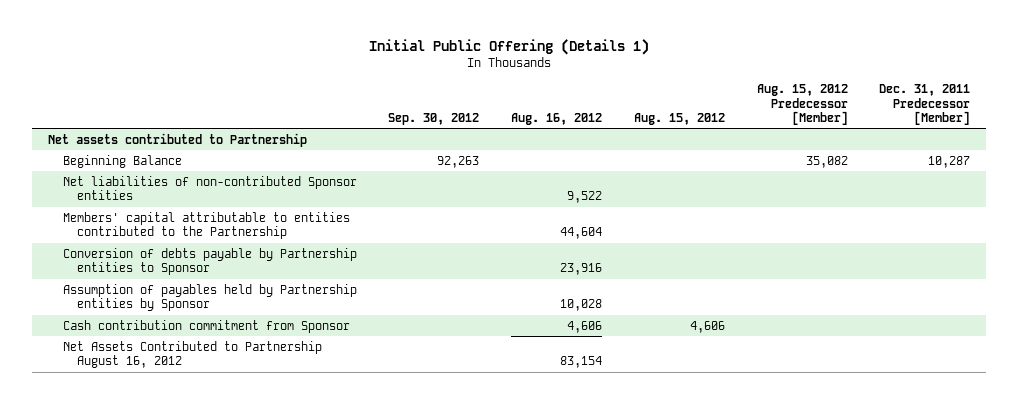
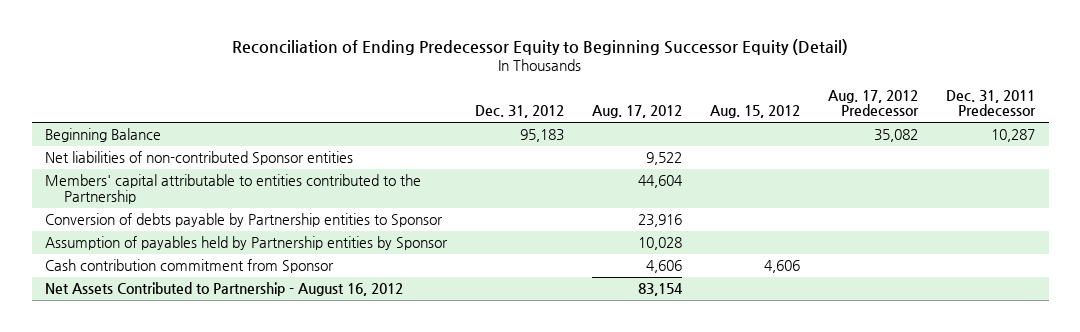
[369,38,650,55] Initial Public Offering (Details 1) -> [232,39,849,56] Reconciliation of Ending Predecessor Equity to Beginning Successor Equity (Detail)
[388,112,480,125] Sep. 30, 2012 -> none
[511,112,603,125] Aug. 16, 2012 -> none
[756,84,848,125] Aug. 15, 2012 Predecessor [Member] -> none
[879,84,971,125] Dec. 31, 2011 Predecessor [Member] -> none
none -> [475,105,565,119] Dec. 31, 2012
none -> [592,105,683,119] Aug. 17, 2012
none -> [827,89,919,117] Aug. 17, 2012 Predecessor
none -> [945,89,1036,117] Dec. 31, 2011 Predecessor
[48,132,308,147] Net assets contributed to Partnership -> none
[62,340,322,369] Net Assets Contributed to Partnership August 16, 2012 -> [45,282,404,297] Net Assets Contributed to Partnership - August 16, 2012

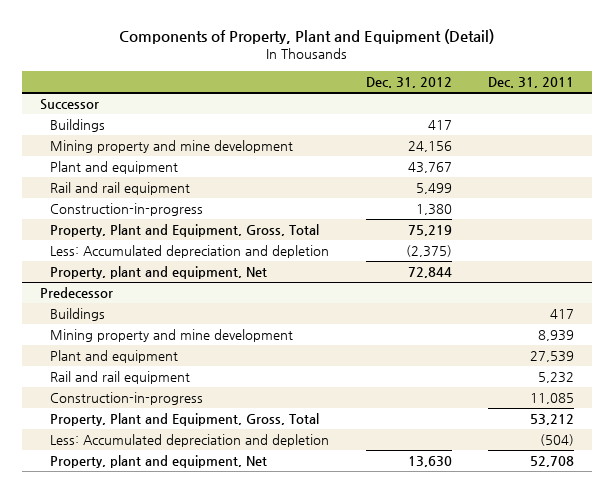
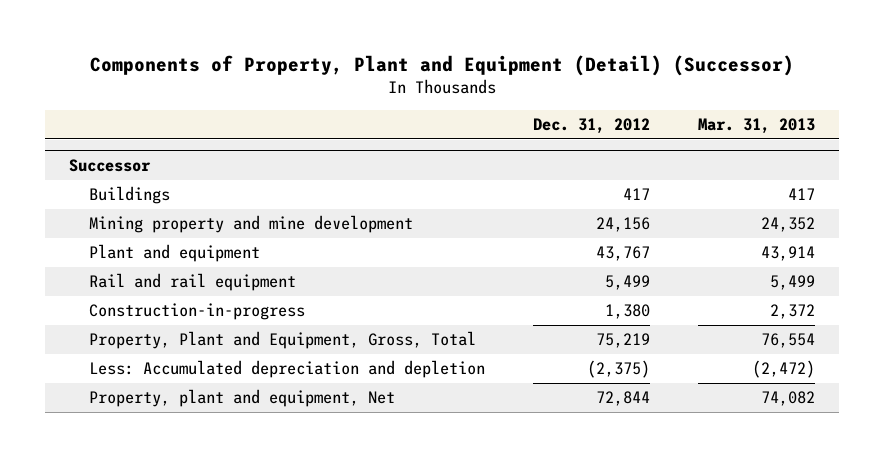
[119,29,495,45] Components of Property, Plant and Equipment (Detail) -> [90,54,795,76] Components of Property, Plant and Equipment (Detail) (Successor)
[488,76,575,88] Dec. 31, 2011 -> none
none -> [697,118,815,135] Mar. 31, 2013
[40,287,114,299] Predecessor -> none
[49,308,105,322] Buildings -> none
[49,329,293,343] Mining property and mine development -> none
[49,350,178,364] Plant and equipment -> none
[49,371,190,385] Rail and rail equipment -> none
[49,392,203,406] Construction-in-progress -> none
[49,413,319,427] Property, Plant and Equipment, Gross, Total -> none
[49,434,329,448] Less: Accumulated depreciation and depletion -> none
[49,455,267,469] Property, plant and equipment, Net -> none

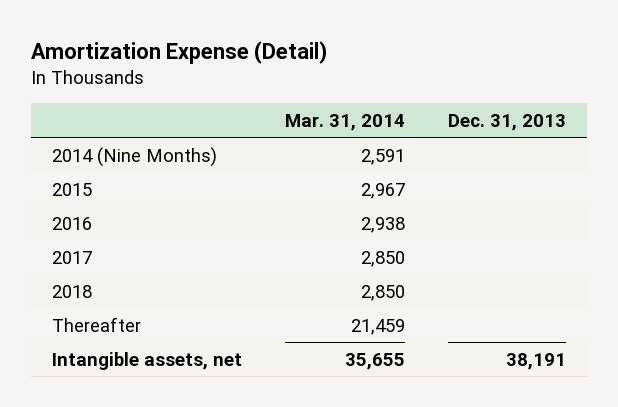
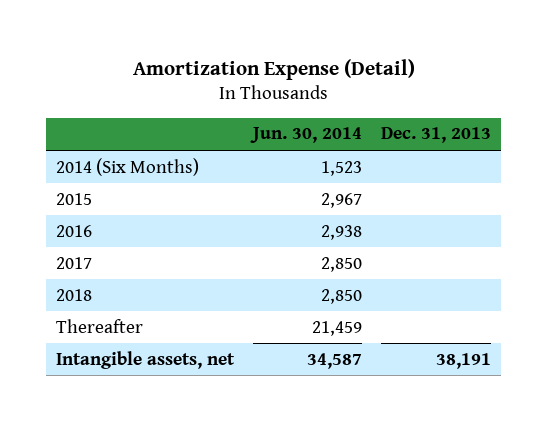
[284,113,405,131] Mar. 31, 2014 -> none
none -> [250,127,363,144] Jun. 30, 2014
[52,146,218,167] 2014 (Nine Months) -> [55,157,199,176] 2014 (Six Months)

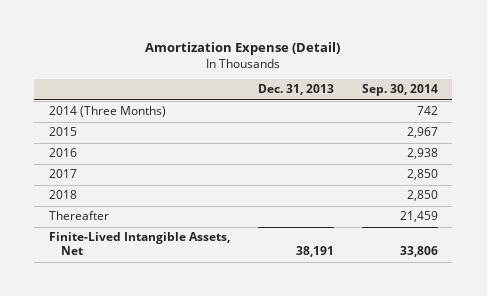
[250,127,363,144] Jun. 30, 2014 -> none
none -> [362,84,439,97] Sep. 30, 2014
[55,157,199,176] 2014 (Six Months) -> [48,106,166,118] 2014 (Three Months)
[55,350,235,369] Intangible assets, net -> [48,232,230,256] Finite-Lived Intangible Assets, Net

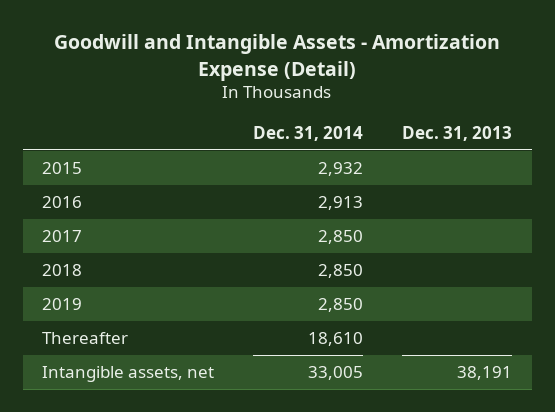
[145,42,341,56] Amortization Expense (Detail) -> [54,34,501,81] Goodwill and Intangible Assets - Amortization Expense (Detail)
[362,84,439,97] Sep. 30, 2014 -> none
none -> [253,125,364,141] Dec. 31, 2014
[48,106,166,118] 2014 (Three Months) -> none
none -> [42,298,83,311] 2019
[48,232,230,256] Finite-Lived Intangible Assets, Net -> [42,366,215,383] Intangible assets, net

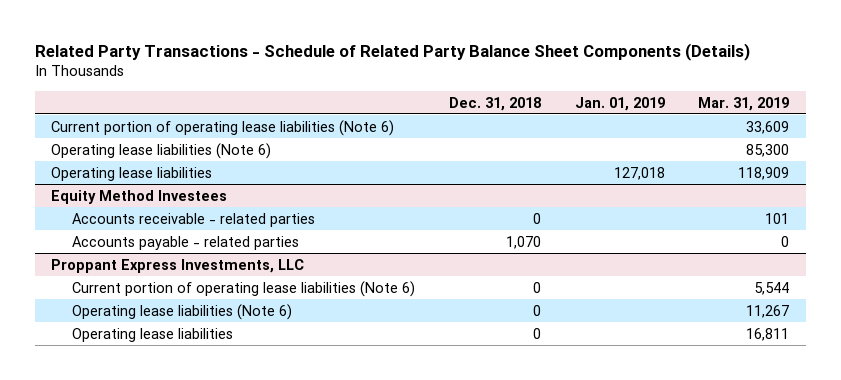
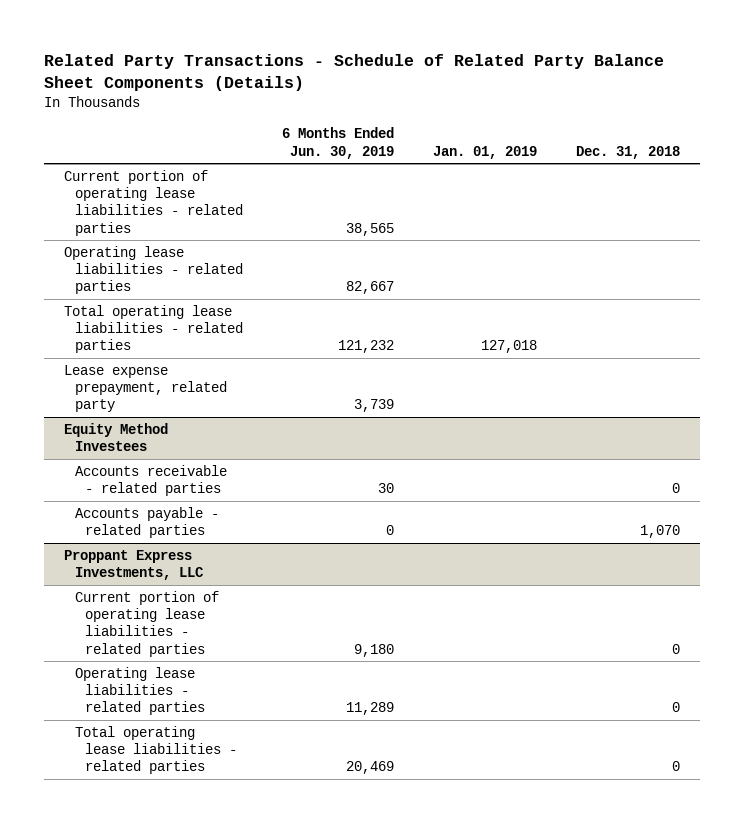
[698,96,790,111] Mar. 31, 2019 -> none
none -> [281,127,394,159] 6 Months Ended Jun. 30, 2019
[51,119,395,136] Current portion of operating lease liabilities (Note 6) -> [63,170,243,236] Current portion of operating lease liabilities - related parties
[51,142,272,159] Operating lease liabilities (Note 6) -> [63,246,243,295] Operating lease liabilities - related parties
[51,166,213,181] Operating lease liabilities -> [63,305,243,354] Total operating lease liabilities - related parties
none -> [63,365,227,413] Lease expense prepayment, related party
[72,280,416,297] Current portion of operating lease liabilities (Note 6) -> [74,591,219,657] Current portion of operating lease liabilities - related parties
[72,303,293,320] Operating lease liabilities (Note 6) -> [74,667,206,716] Operating lease liabilities - related parties
[72,327,234,342] Operating lease liabilities -> [74,726,238,775] Total operating lease liabilities - related parties

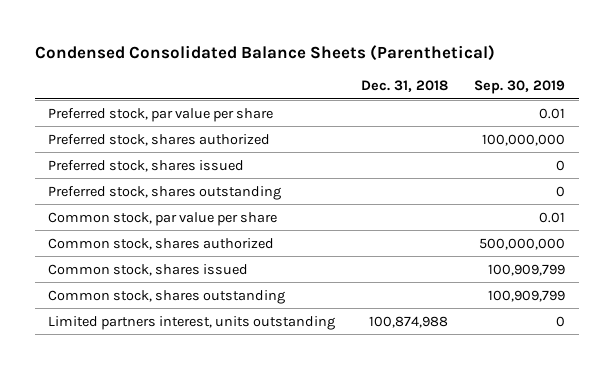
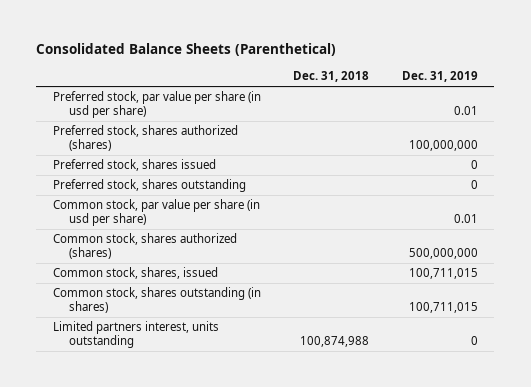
[35,45,496,62] Condensed Consolidated Balance Sheets (Parenthetical) -> [36,43,337,57] Consolidated Balance Sheets (Parenthetical)
[474,80,566,95] Sep. 30, 2019 -> none
none -> [401,71,478,83] Dec. 31, 2019
[48,107,274,122] Preferred stock, par value per share -> [52,91,261,119] Preferred stock, par value per share (in usd per share)
[48,133,271,146] Preferred stock, shares authorized -> [52,125,238,152] Preferred stock, shares authorized (shares)
[48,211,278,226] Common stock, par value per share -> [52,199,260,227] Common stock, par value per share (in usd per share)
[48,237,275,250] Common stock, shares authorized -> [52,233,237,260] Common stock, shares authorized (shares)
[48,263,249,276] Common stock, shares issued -> [52,267,218,280] Common stock, shares, issued
[48,289,286,304] Common stock, shares outstanding -> [52,287,261,314] Common stock, shares outstanding (in shares)

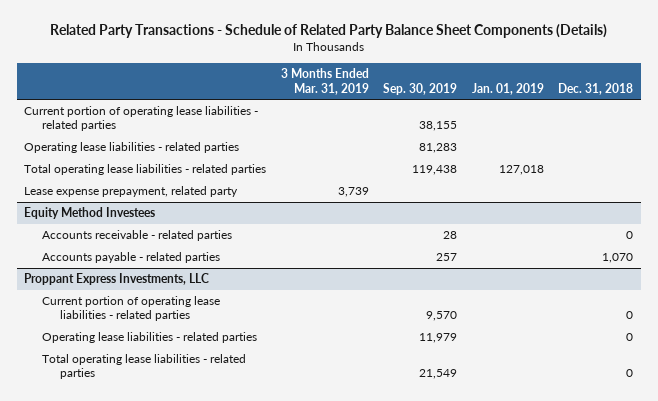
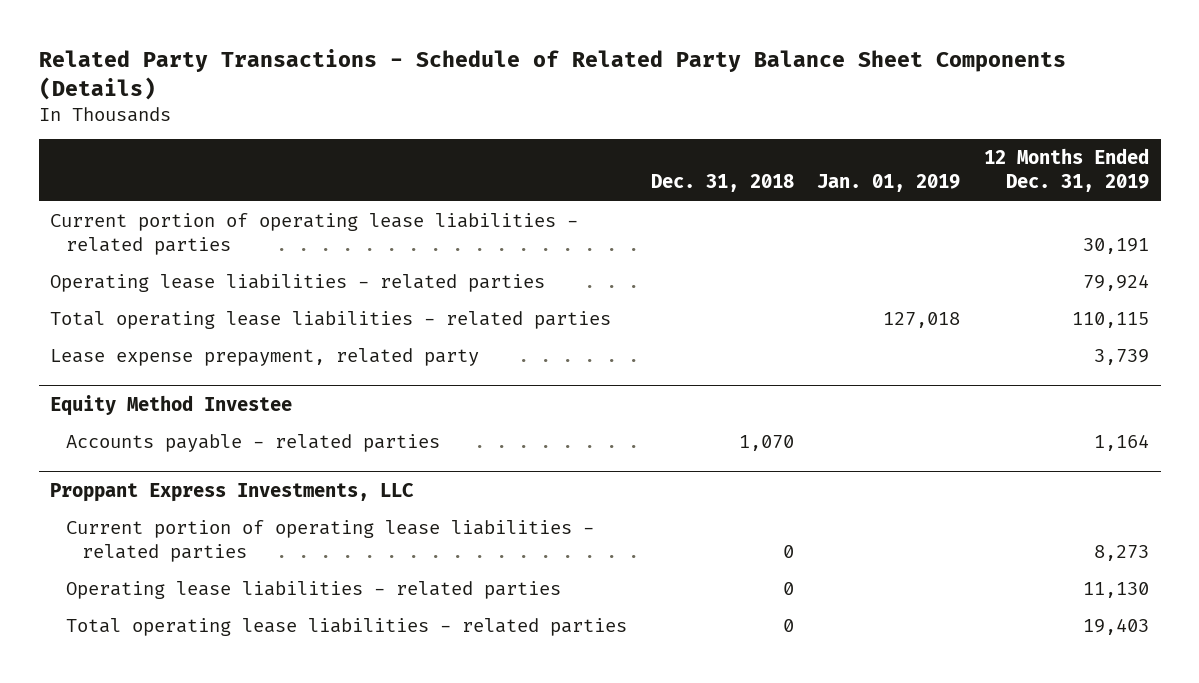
[280,68,369,95] 3 Months Ended Mar. 31, 2019 -> none
[383,82,458,95] Sep. 30, 2019 -> none
none -> [983,148,1149,193] 12 Months Ended Dec. 31, 2019
[41,230,232,242] Accounts receivable - related parties -> none
[24,207,156,220] Equity Method Investees -> [50,395,293,417] Equity Method Investee

